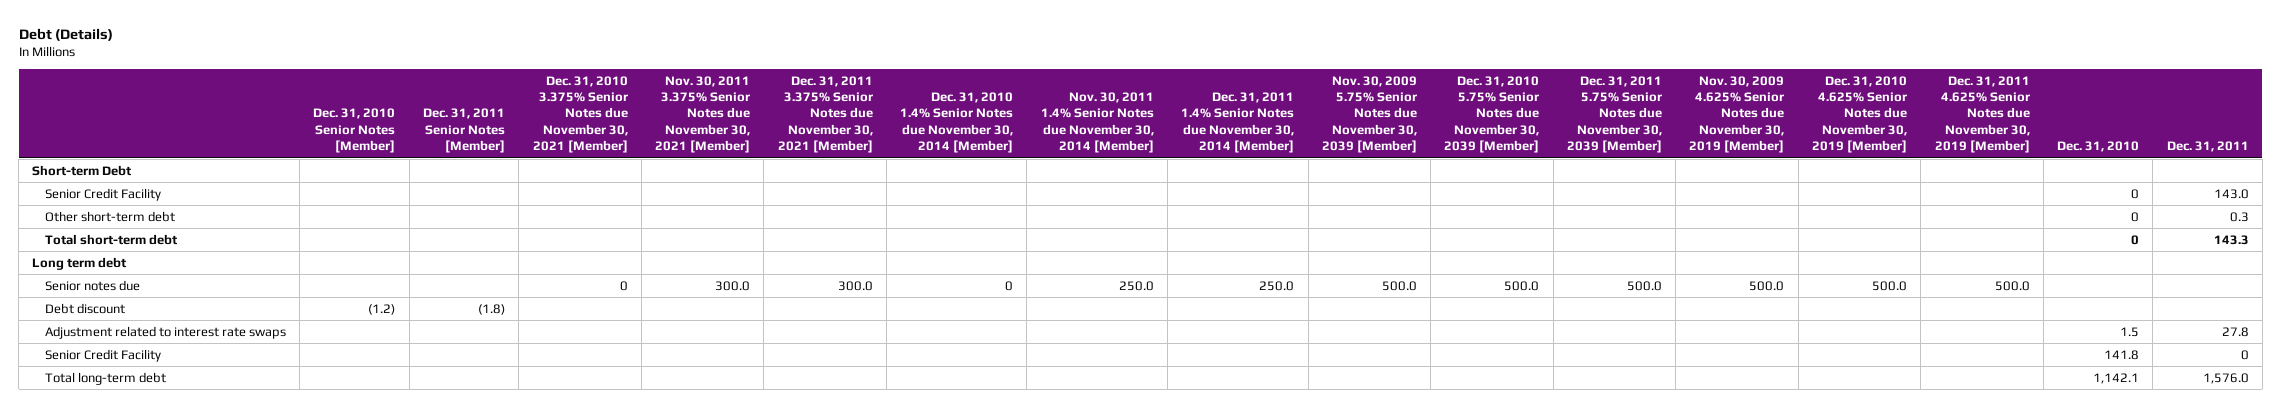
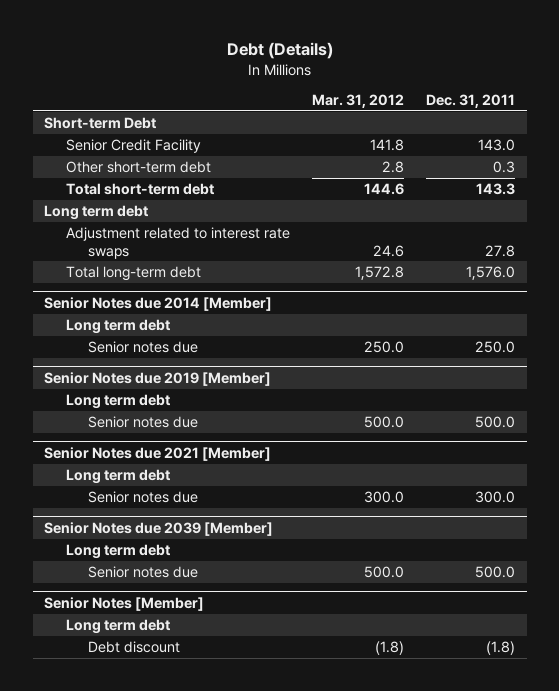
[313,108,396,153] Dec. 31, 2010 Senior Notes [Member] -> none
[422,108,505,153] Dec. 31, 2011 Senior Notes [Member] -> none
[532,75,628,153] Dec. 31, 2010 3.375% Senior Notes due November 30, 2021 [Member] -> none
[655,75,751,153] Nov. 30, 2011 3.375% Senior Notes due November 30, 2021 [Member] -> none
[777,75,873,153] Dec. 31, 2011 3.375% Senior Notes due November 30, 2021 [Member] -> none
[900,91,1014,153] Dec. 31, 2010 1.4% Senior Notes due November 30, 2014 [Member] -> none
[1040,91,1154,153] Nov. 30, 2011 1.4% Senior Notes due November 30, 2014 [Member] -> none
[1181,91,1295,153] Dec. 31, 2011 1.4% Senior Notes due November 30, 2014 [Member] -> none
[1321,75,1417,153] Nov. 30, 2009 5.75% Senior Notes due November 30, 2039 [Member] -> none
[1444,75,1540,153] Dec. 31, 2010 5.75% Senior Notes due November 30, 2039 [Member] -> none
[1566,75,1662,153] Dec. 31, 2011 5.75% Senior Notes due November 30, 2039 [Member] -> none
[1689,75,1785,153] Nov. 30, 2009 4.625% Senior Notes due November 30, 2019 [Member] -> none
[1812,75,1908,153] Dec. 31, 2010 4.625% Senior Notes due November 30, 2019 [Member] -> none
[1934,75,2030,153] Dec. 31, 2011 4.625% Senior Notes due November 30, 2019 [Member] -> none
[2057,140,2140,152] Dec. 31, 2010 -> none
none -> [312,94,405,109] Mar. 31, 2012
[44,279,140,291] Senior notes due -> none
[44,302,125,314] Debt discount -> none
[44,348,161,362] Senior Credit Facility -> none
none -> [43,296,272,311] Senior Notes due 2014 [Member]
none -> [66,318,171,334] Long term debt
none -> [88,340,199,353] Senior notes due
none -> [43,371,271,386] Senior Notes due 2019 [Member]
none -> [66,393,171,409] Long term debt
none -> [88,415,199,428] Senior notes due
none -> [43,446,271,461] Senior Notes due 2021 [Member]
none -> [66,468,171,484] Long term debt
none -> [88,490,199,503] Senior notes due
none -> [43,521,273,536] Senior Notes due 2039 [Member]
none -> [66,543,171,559] Long term debt
none -> [88,565,199,578] Senior notes due
none -> [43,596,204,611] Senior Notes [Member]
none -> [66,618,171,634] Long term debt
none -> [88,640,181,653] Debt discount

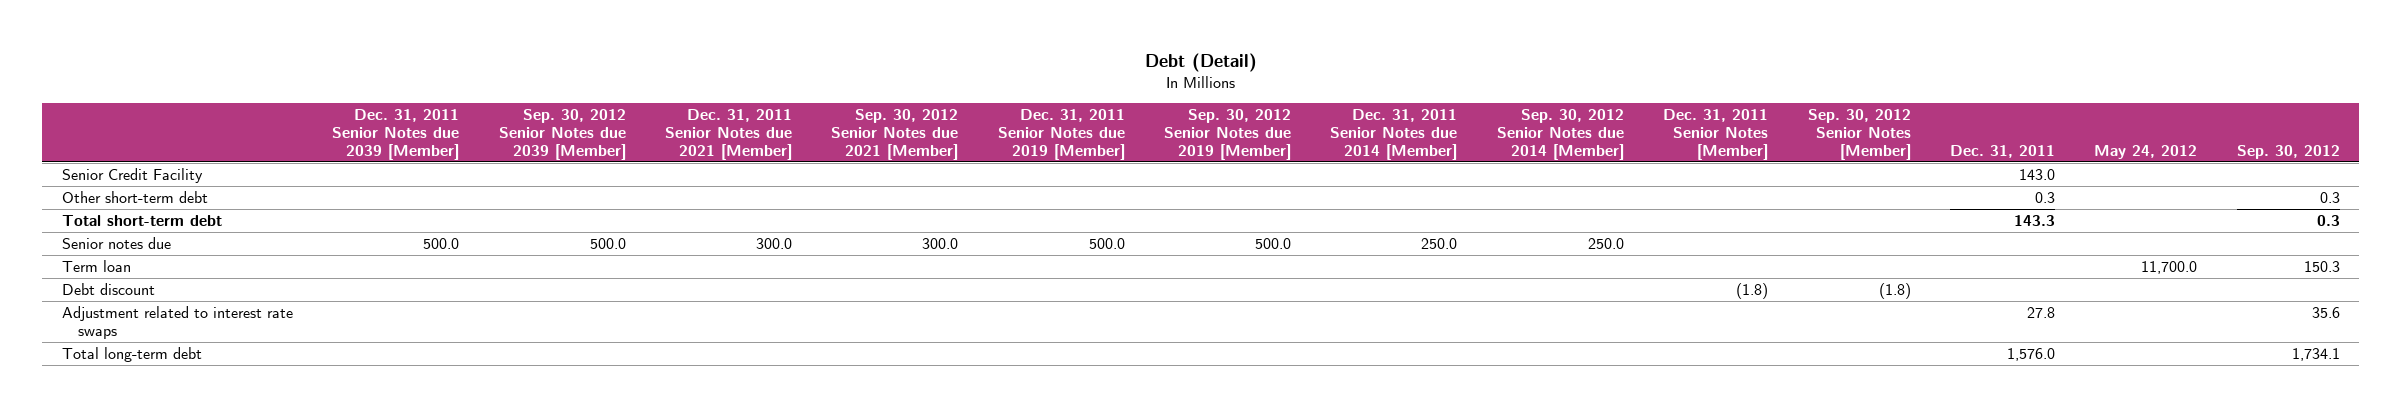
[226,42,333,60] Debt (Details) -> [1144,52,1257,72] Debt (Detail)
[312,94,405,109] Mar. 31, 2012 -> none
none -> [332,108,460,160] Dec. 31, 2011 Senior Notes due 2039 [Member]
none -> [498,108,626,160] Sep. 30, 2012 Senior Notes due 2039 [Member]
none -> [665,108,793,160] Dec. 31, 2011 Senior Notes due 2021 [Member]
none -> [831,108,959,160] Sep. 30, 2012 Senior Notes due 2021 [Member]
none -> [997,108,1125,160] Dec. 31, 2011 Senior Notes due 2019 [Member]
none -> [1164,108,1292,160] Sep. 30, 2012 Senior Notes due 2019 [Member]
none -> [1330,108,1458,160] Dec. 31, 2011 Senior Notes due 2014 [Member]
none -> [1496,108,1624,160] Sep. 30, 2012 Senior Notes due 2014 [Member]
none -> [1663,108,1769,160] Dec. 31, 2011 Senior Notes [Member]
none -> [1807,108,1911,160] Sep. 30, 2012 Senior Notes [Member]
none -> [2094,144,2198,159] May 24, 2012
none -> [2236,144,2340,159] Sep. 30, 2012
[43,116,156,129] Short-term Debt -> none
[43,204,148,220] Long term debt -> none
none -> [61,236,171,249] Senior notes due
none -> [61,259,131,272] Term loan
none -> [61,282,155,295] Debt discount
[43,296,272,311] Senior Notes due 2014 [Member] -> none
[66,318,171,334] Long term debt -> none
[88,340,199,353] Senior notes due -> none
[43,371,271,386] Senior Notes due 2019 [Member] -> none
[66,393,171,409] Long term debt -> none
[88,415,199,428] Senior notes due -> none
[43,446,271,461] Senior Notes due 2021 [Member] -> none
[66,468,171,484] Long term debt -> none
[88,490,199,503] Senior notes due -> none
[43,521,273,536] Senior Notes due 2039 [Member] -> none
[66,543,171,559] Long term debt -> none
[88,565,199,578] Senior notes due -> none
[43,596,204,611] Senior Notes [Member] -> none
[66,618,171,634] Long term debt -> none
[88,640,181,653] Debt discount -> none

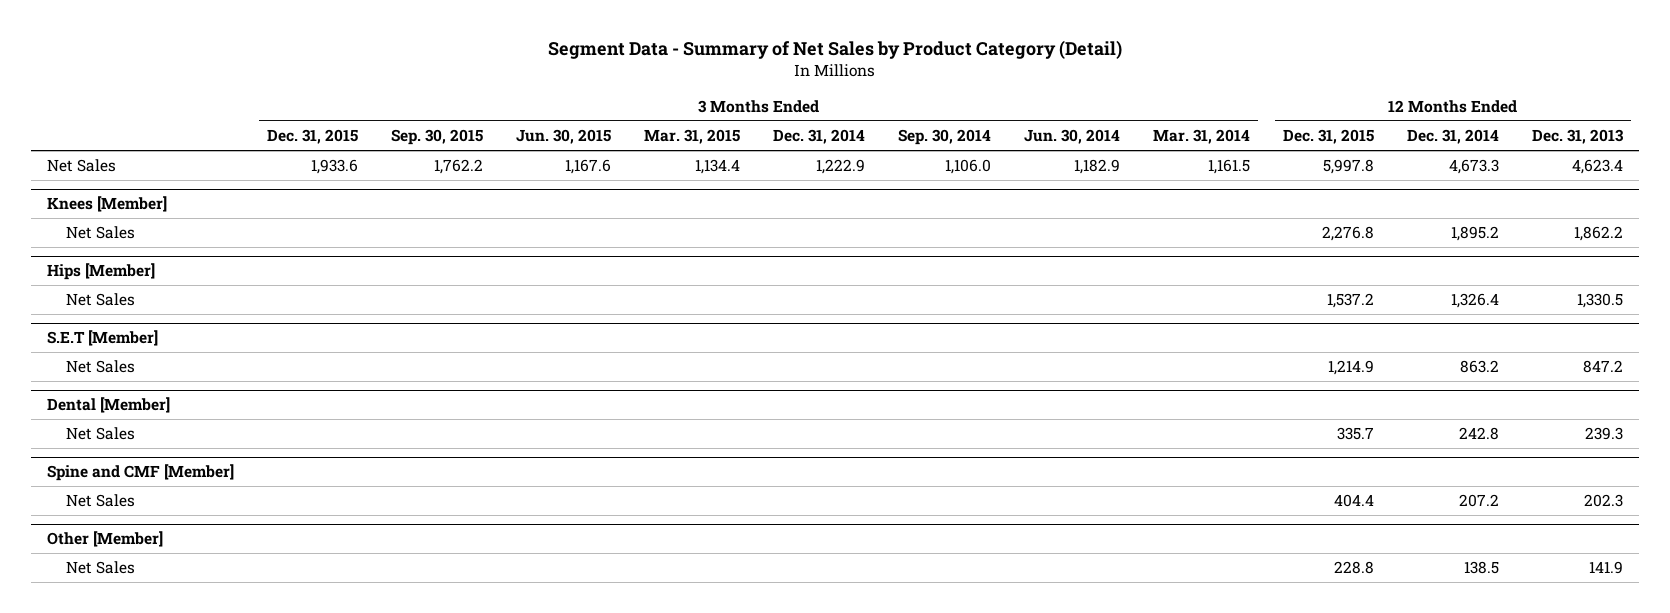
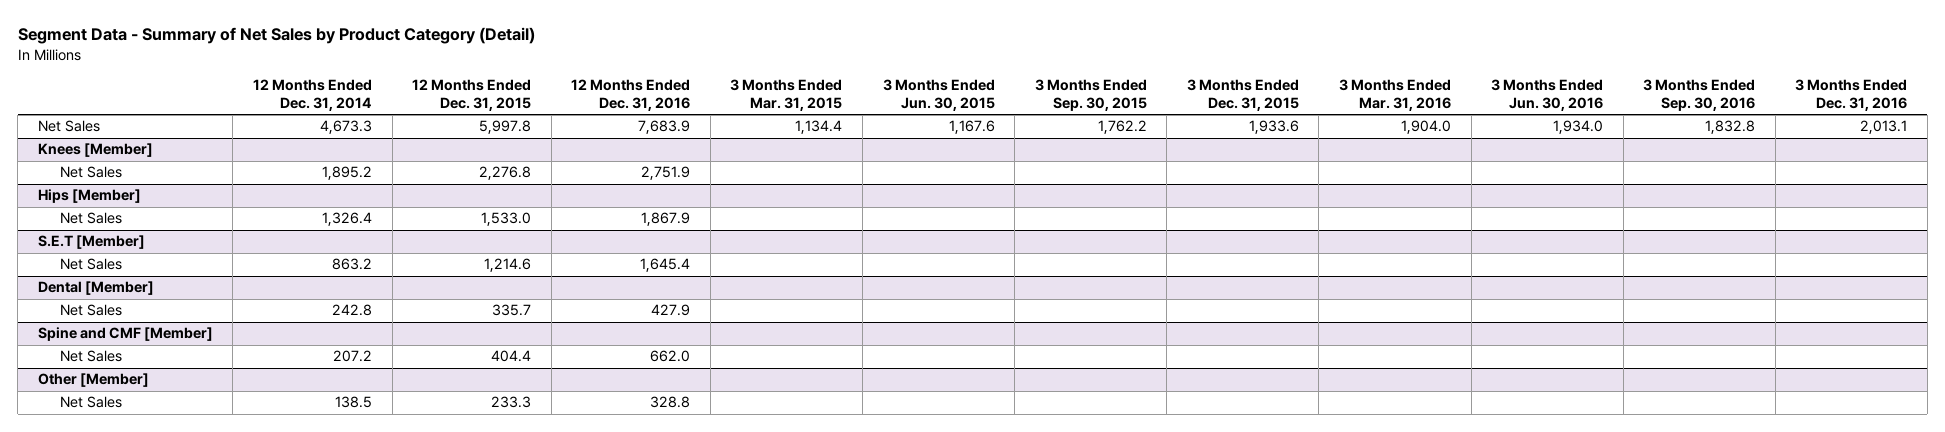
[772,129,865,145] Dec. 31, 2014 -> none
[897,129,991,146] Sep. 30, 2014 -> none
[1023,129,1120,145] Jun. 30, 2014 -> none
[1152,129,1250,145] Mar. 31, 2014 -> none
[1531,129,1624,145] Dec. 31, 2013 -> none
none -> [571,79,691,112] 12 Months Ended Dec. 31, 2016
none -> [1338,79,1451,112] 3 Months Ended Mar. 31, 2016
none -> [1491,79,1604,112] 3 Months Ended Jun. 30, 2016
none -> [1643,79,1756,112] 3 Months Ended Sep. 30, 2016
none -> [1795,79,1908,112] 3 Months Ended Dec. 31, 2016
[1326,293,1374,309] 1,537.2 -> [481,212,532,227] 1,533.0
[1327,360,1374,376] 1,214.9 -> [484,258,532,273] 1,214.6
[1333,561,1374,575] 228.8 -> [491,396,532,409] 233.3

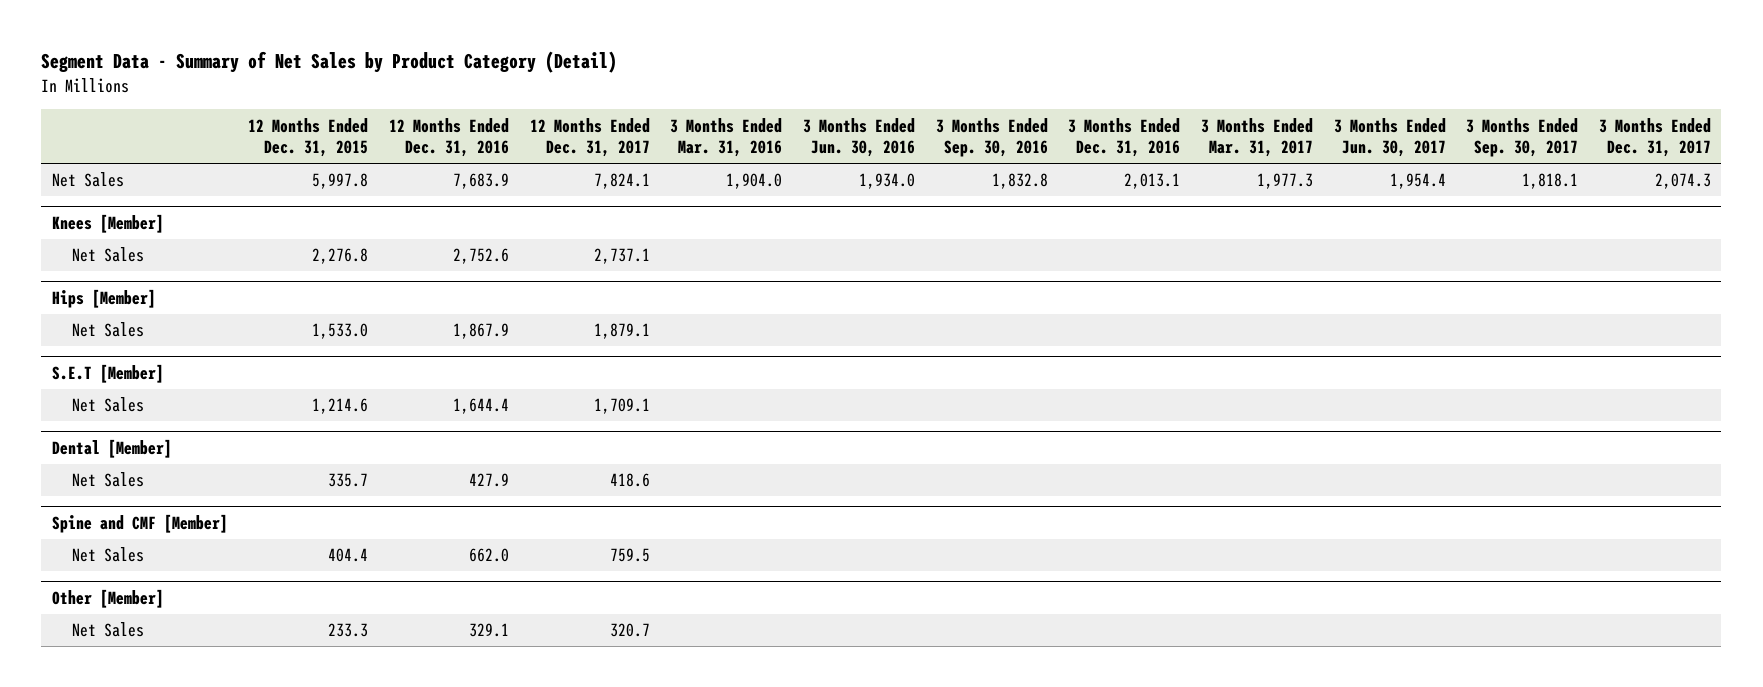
[253,79,373,112] 12 Months Ended Dec. 31, 2014 -> none
[730,79,843,112] 3 Months Ended Mar. 31, 2015 -> none
[882,79,995,112] 3 Months Ended Jun. 30, 2015 -> none
[1034,79,1147,112] 3 Months Ended Sep. 30, 2015 -> none
[1186,79,1299,112] 3 Months Ended Dec. 31, 2015 -> none
none -> [529,117,650,158] 12 Months Ended Dec. 31, 2017
none -> [1200,117,1313,158] 3 Months Ended Mar. 31, 2017
none -> [1333,117,1446,158] 3 Months Ended Jun. 30, 2017
none -> [1466,117,1579,158] 3 Months Ended Sep. 30, 2017
none -> [1598,117,1711,158] 3 Months Ended Dec. 31, 2017
[641,166,691,181] 2,751.9 -> [453,248,510,265] 2,752.6
[640,258,691,273] 1,645.4 -> [453,398,510,415] 1,644.4
[650,396,691,409] 328.8 -> [469,623,510,638] 329.1

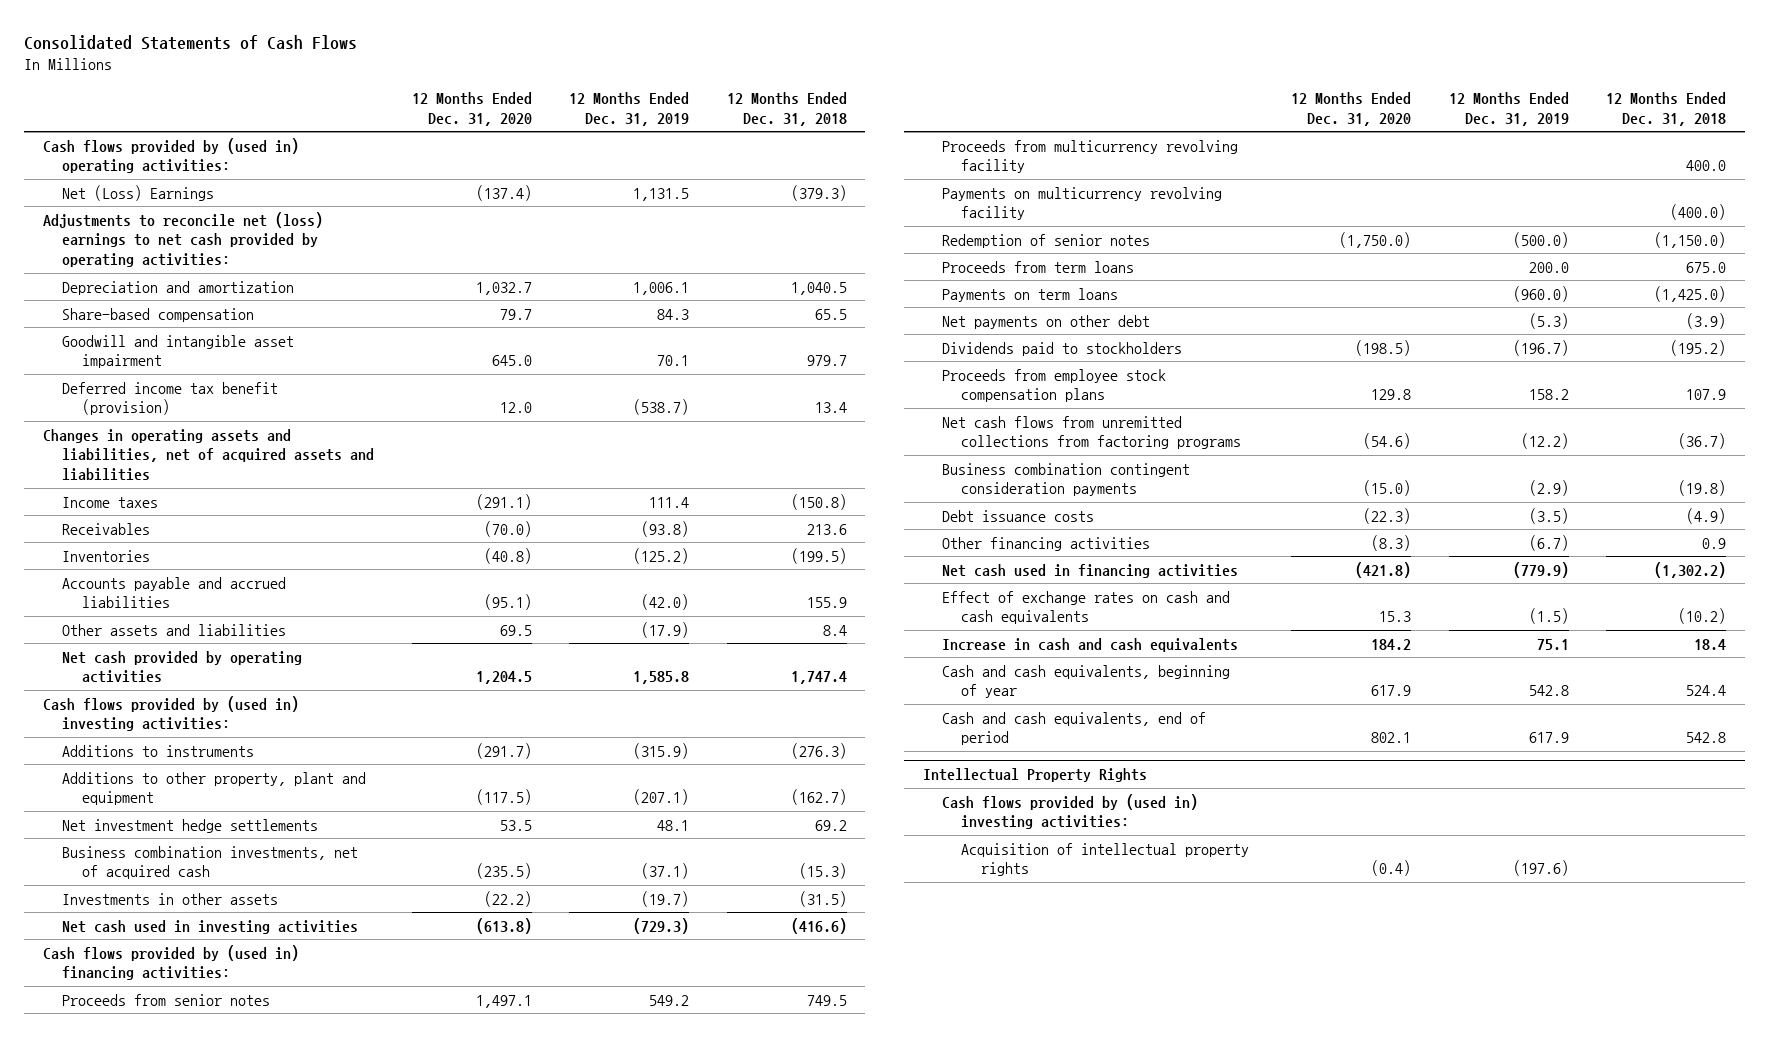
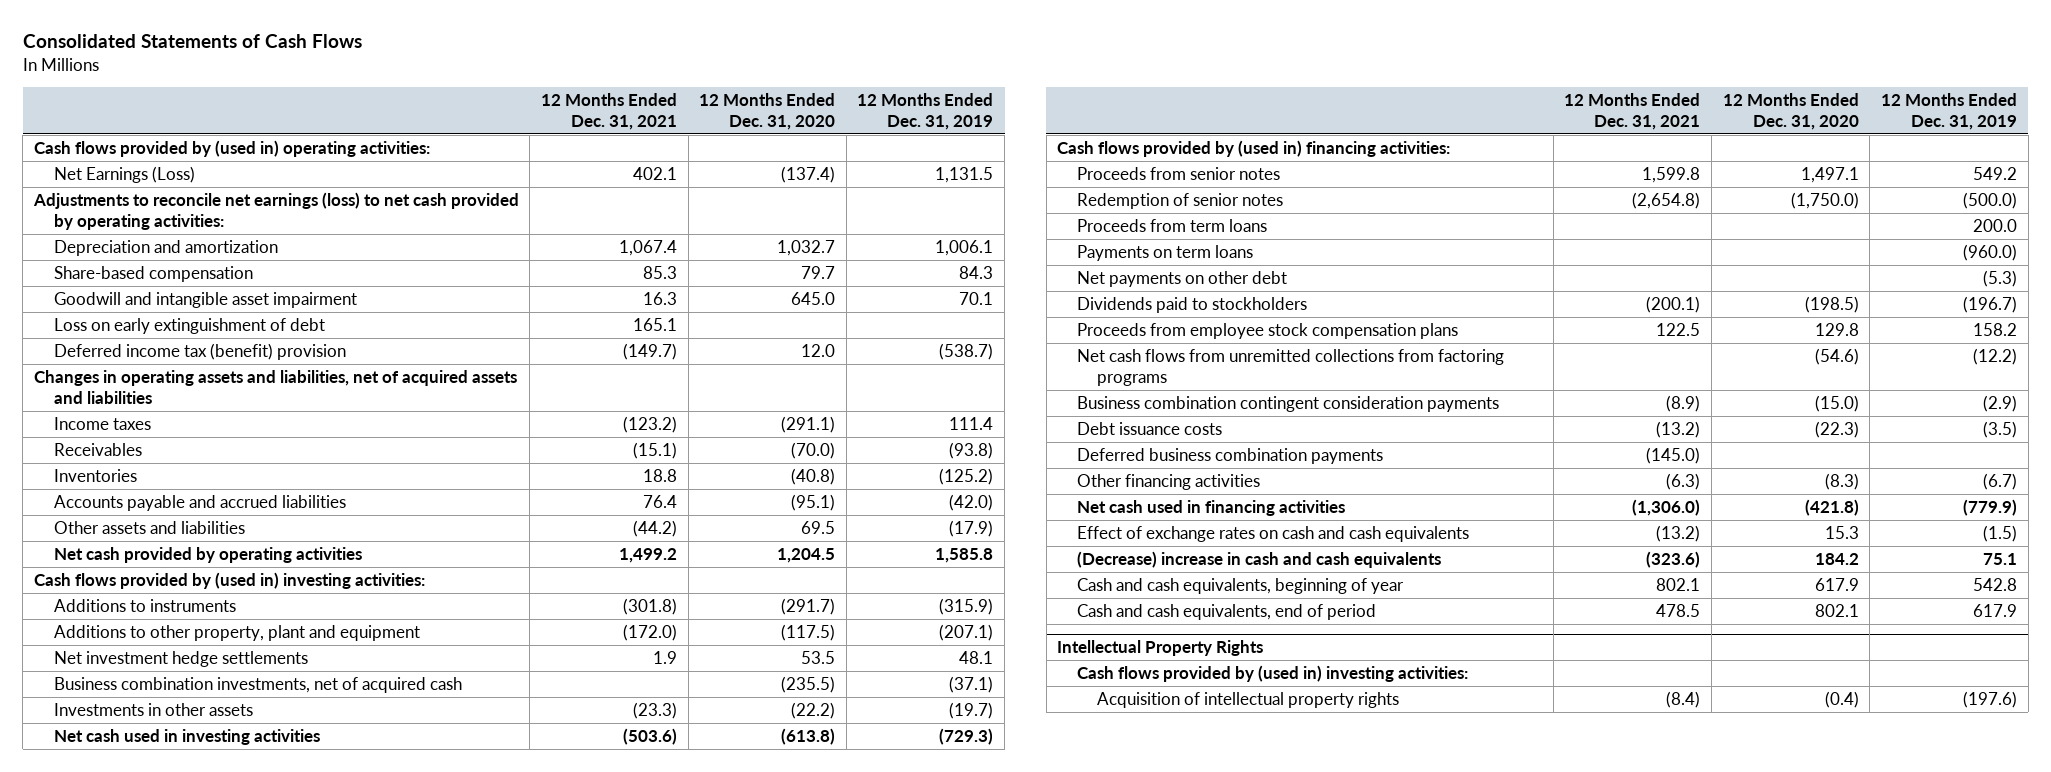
[726,91,847,126] 12 Months Ended Dec. 31, 2018 -> none
none -> [540,93,677,130] 12 Months Ended Dec. 31, 2021
[62,184,215,201] Net (Loss) Earnings -> [53,165,195,183] Net Earnings (Loss)
[42,211,323,267] Adjustments to reconcile net (loss) earnings to net cash provided by operating activities: -> [32,191,519,230] Adjustments to reconcile net earnings (loss) to net cash provided by operating activities:
none -> [53,317,325,334] Loss on early extinguishment of debt
[62,381,279,416] Deferred income tax benefit (provision) -> [53,342,346,360] Deferred income tax (benefit) provision
[941,139,1238,174] Proceeds from multicurrency revolving facility -> none
[941,186,1222,221] Payments on multicurrency revolving facility -> none
none -> [1077,447,1384,464] Deferred business combination payments
[941,637,1238,652] Increase in cash and cash equivalents -> [1077,550,1442,568] (Decrease) increase in cash and cash equivalents

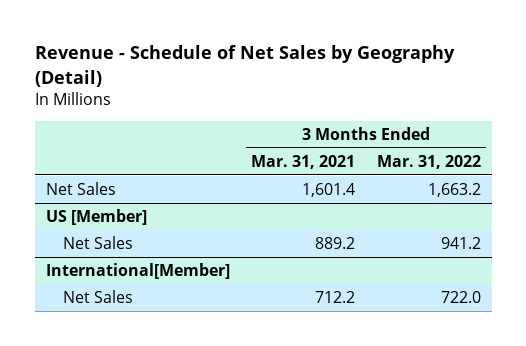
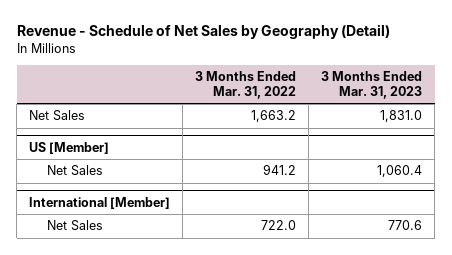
[251,154,356,169] Mar. 31, 2021 -> none
none -> [321,71,423,99] 3 Months Ended Mar. 31, 2023
[45,263,230,280] International[Member] -> [29,196,171,209] International [Member]

